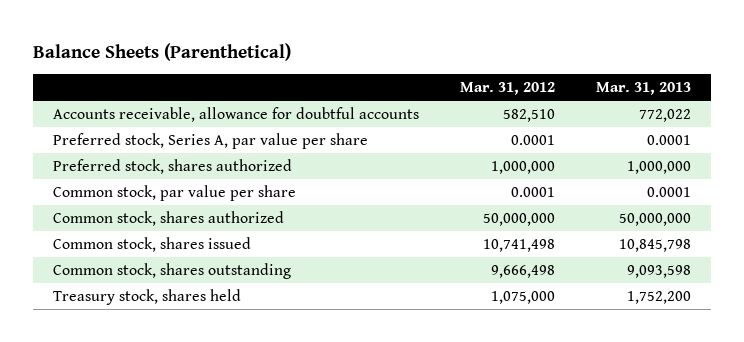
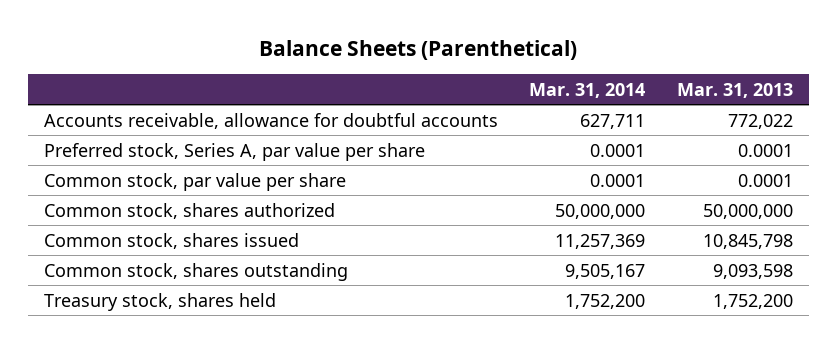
[460,82,556,96] Mar. 31, 2012 -> none
none -> [529,82,646,98] Mar. 31, 2014
[53,159,293,175] Preferred stock, shares authorized -> none

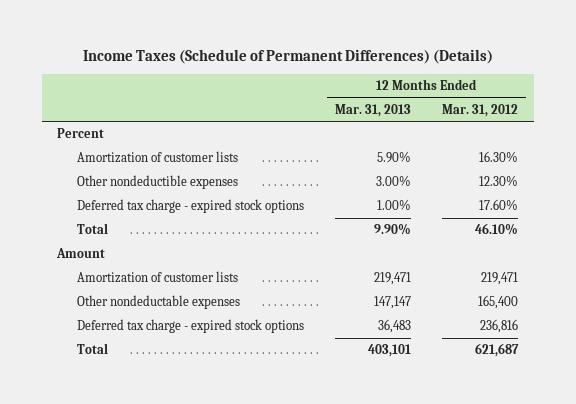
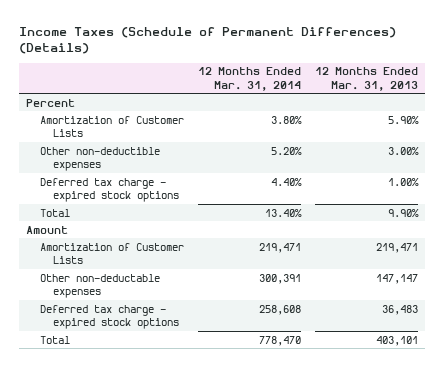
[442,103,519,117] Mar. 31, 2012 -> none
none -> [198,67,302,91] 12 Months Ended Mar. 31, 2014
[76,151,238,164] Amortization of customer lists -> [39,115,184,138] Amortization of Customer Lists
[76,175,238,190] Other nondeductible expenses -> [39,146,160,172] Other non-deductible expenses
[76,271,238,284] Amortization of customer lists -> [39,242,184,265] Amortization of Customer Lists
[76,295,240,310] Other nondeductable expenses -> [39,273,160,299] Other non-deductable expenses

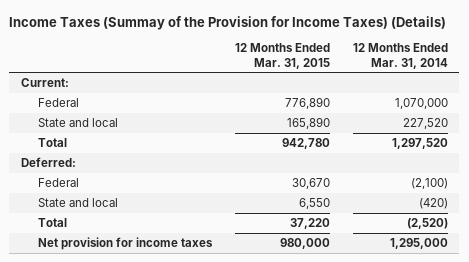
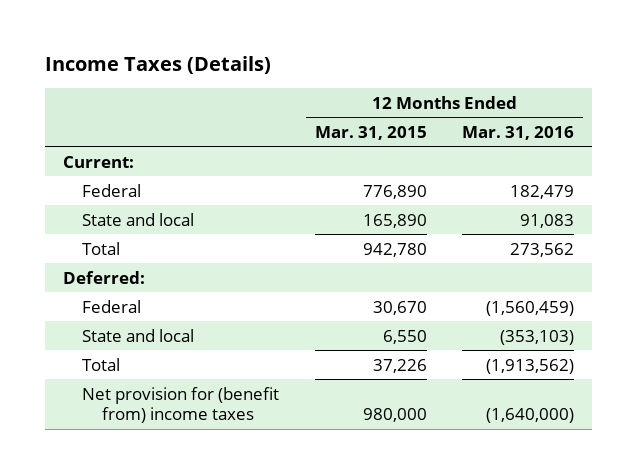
[9,15,447,30] Income Taxes (Summay of the Provision for Income Taxes) (Details) -> [44,56,271,75] Income Taxes (Details)
[352,43,448,69] 12 Months Ended Mar. 31, 2014 -> none
none -> [462,125,575,140] Mar. 31, 2016
[289,217,330,229] 37,220 -> [372,358,427,373] 37,226
[37,236,213,250] Net provision for income taxes -> [82,386,280,424] Net provision for (benefit from) income taxes

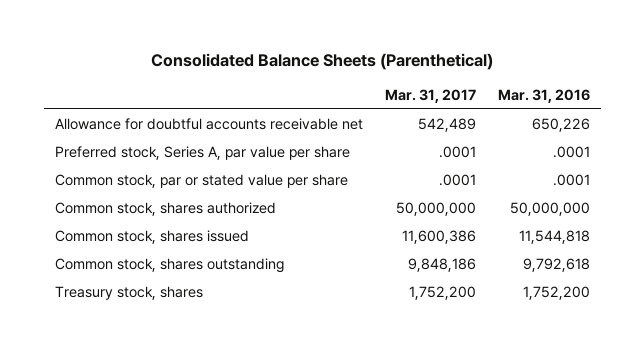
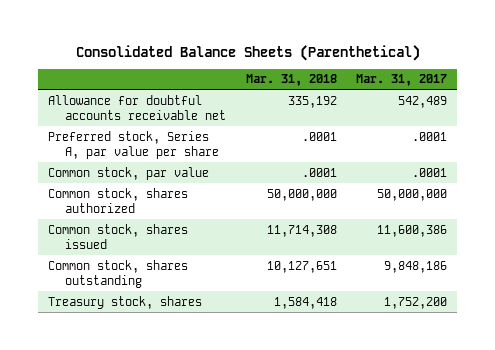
[497,88,590,103] Mar. 31, 2016 -> none
none -> [245,74,337,87] Mar. 31, 2018
[54,174,348,189] Common stock, par or stated value per share -> [47,166,209,180] Common stock, par value

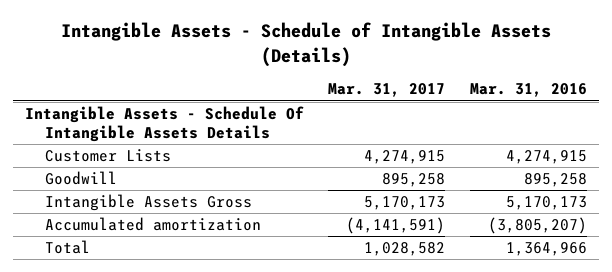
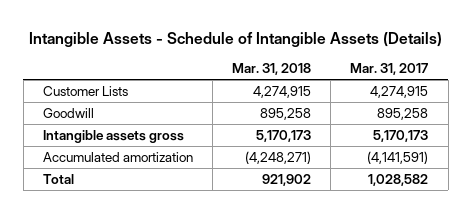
[469,83,587,98] Mar. 31, 2016 -> none
none -> [232,63,312,76] Mar. 31, 2018
[25,106,305,143] Intangible Assets - Schedule Of Intangible Assets Details -> none
[45,194,253,212] Intangible Assets Gross -> [42,129,184,143] Intangible assets gross

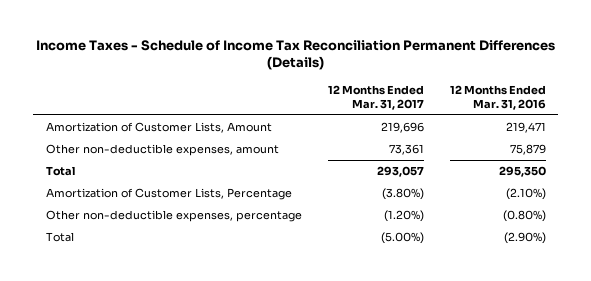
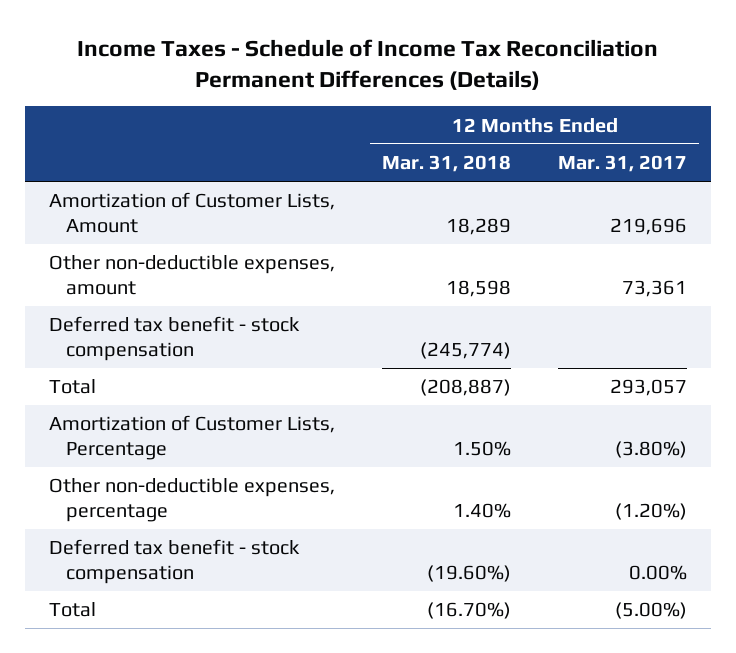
[449,84,546,110] 12 Months Ended Mar. 31, 2016 -> none
none -> [382,154,512,172] Mar. 31, 2018
none -> [48,316,300,362] Deferred tax benefit - stock compensation
none -> [48,539,300,585] Deferred tax benefit - stock compensation

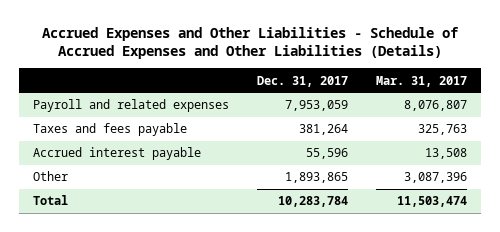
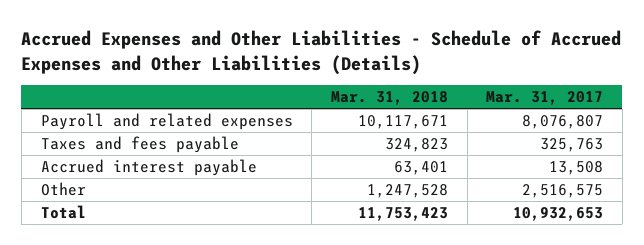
[256,75,348,87] Dec. 31, 2017 -> none
none -> [330,91,448,106] Mar. 31, 2018
[403,172,467,184] 3,087,396 -> [522,183,604,198] 2,516,575
[396,196,467,208] 11,503,474 -> [513,206,604,221] 10,932,653

